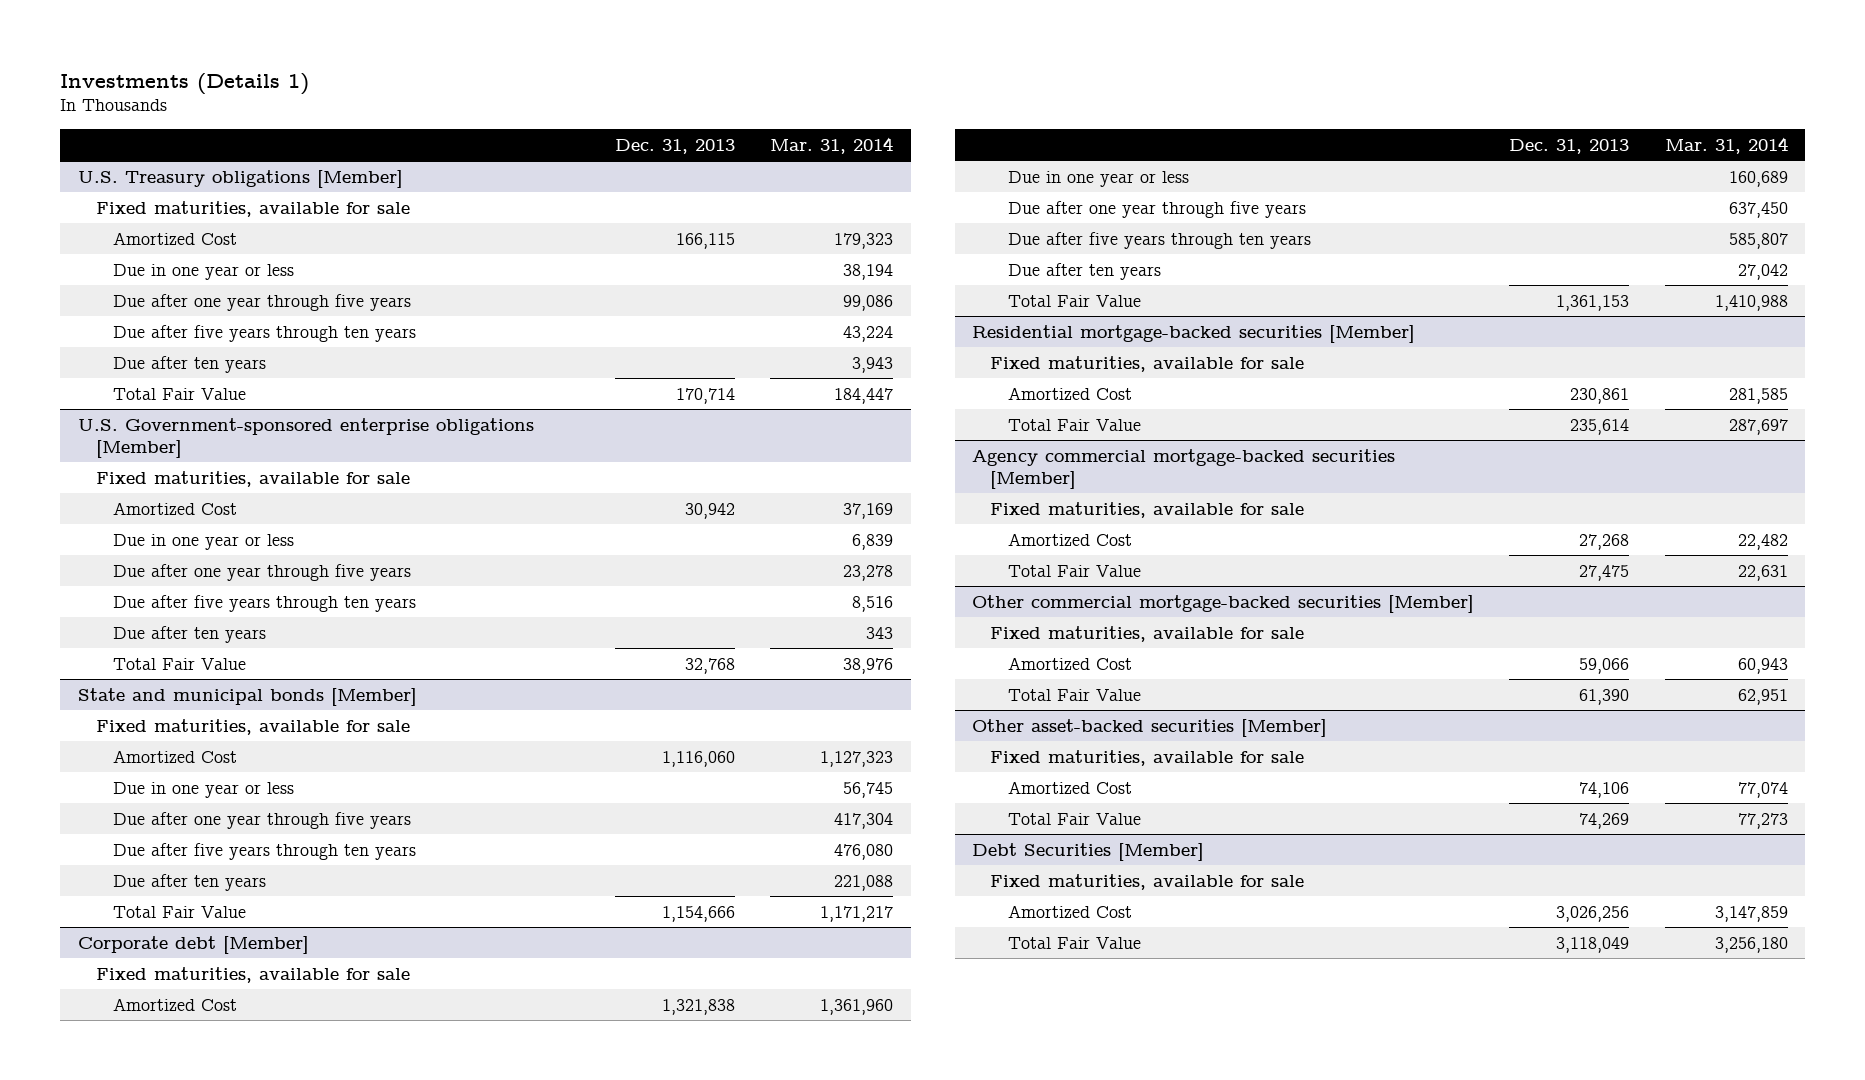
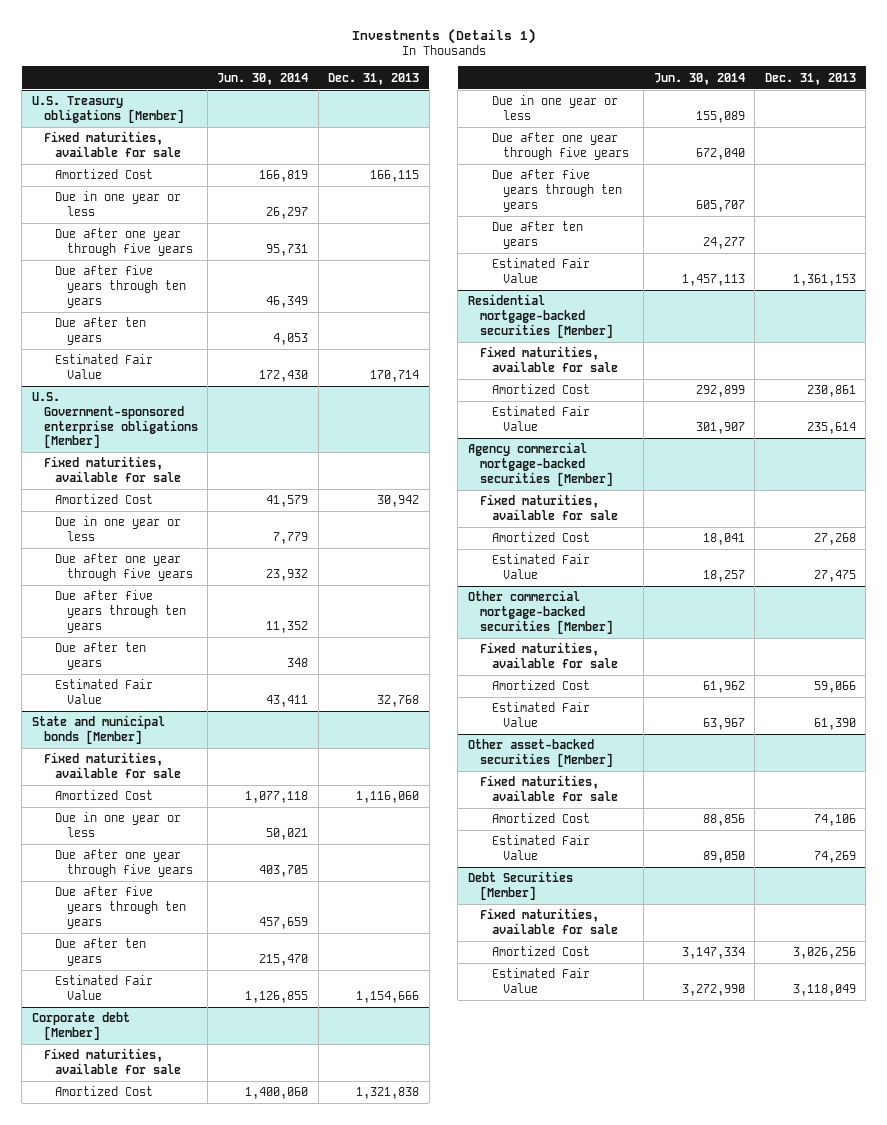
[770,136,894,154] Mar. 31, 2014 -> none
none -> [217,72,309,85] Jun. 30, 2014
[113,387,247,400] Total Fair Value -> [55,354,154,379] Estimated Fair Value
[113,657,247,670] Total Fair Value -> [55,679,154,704] Estimated Fair Value
[113,905,247,918] Total Fair Value -> [55,975,154,1000] Estimated Fair Value
[1008,294,1142,307] Total Fair Value -> [491,258,590,283] Estimated Fair Value
[1008,418,1142,431] Total Fair Value -> [491,406,590,431] Estimated Fair Value
[1008,564,1142,577] Total Fair Value -> [491,554,590,579] Estimated Fair Value
[1008,688,1142,701] Total Fair Value -> [491,702,590,727] Estimated Fair Value
[1008,812,1142,825] Total Fair Value -> [491,835,590,860] Estimated Fair Value
[1008,936,1142,949] Total Fair Value -> [491,968,590,993] Estimated Fair Value

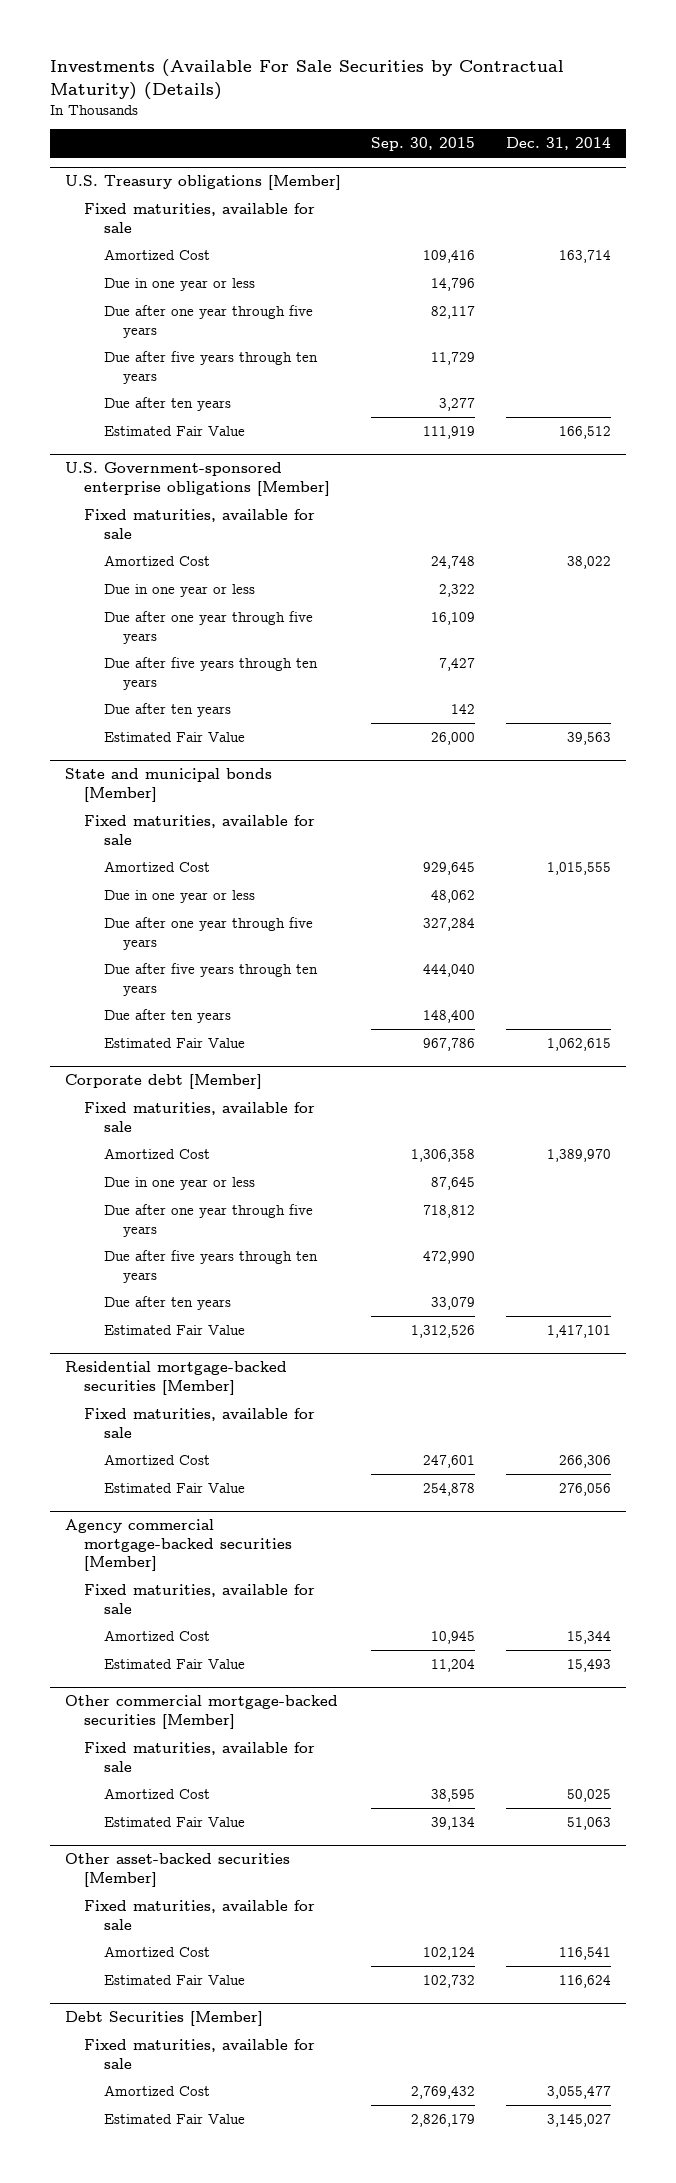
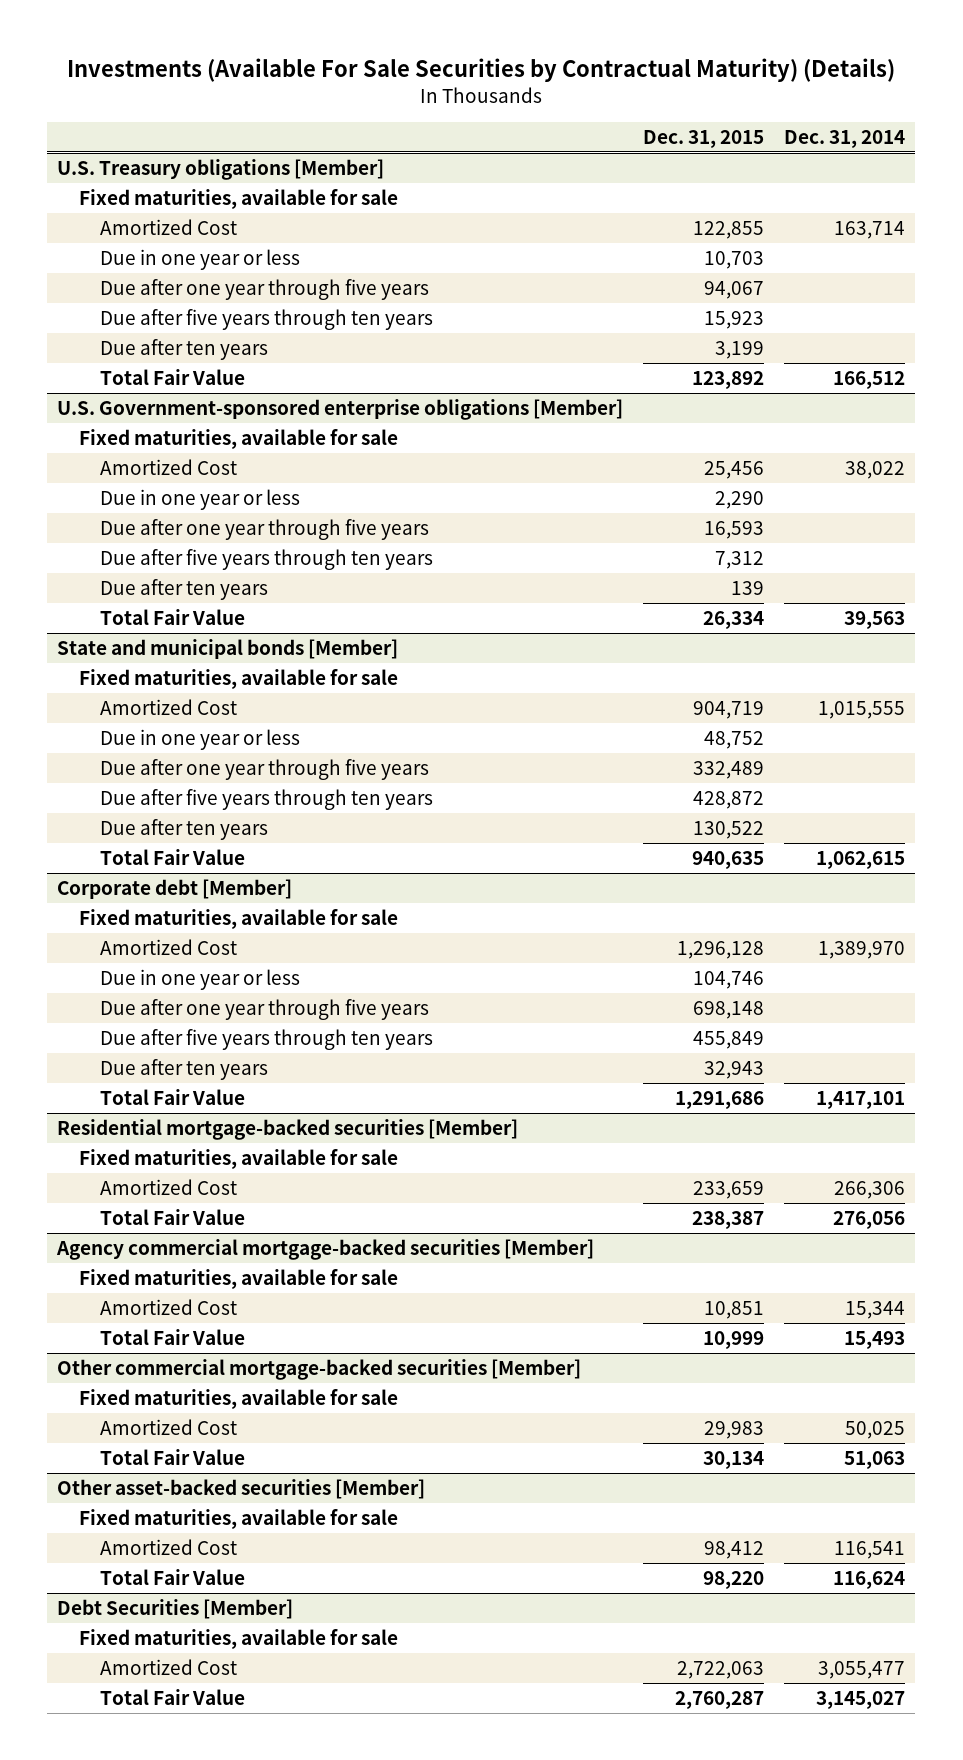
[371,137,476,152] Sep. 30, 2015 -> none
none -> [643,129,765,148] Dec. 31, 2015
[103,426,245,437] Estimated Fair Value -> [100,368,246,385] Total Fair Value
[103,732,245,743] Estimated Fair Value -> [100,608,246,625] Total Fair Value
[103,1038,245,1049] Estimated Fair Value -> [100,848,246,865] Total Fair Value
[103,1325,245,1336] Estimated Fair Value -> [100,1088,246,1105] Total Fair Value
[103,1483,245,1494] Estimated Fair Value -> [100,1208,246,1225] Total Fair Value
[103,1659,245,1670] Estimated Fair Value -> [100,1328,246,1345] Total Fair Value
[103,1817,245,1828] Estimated Fair Value -> [100,1448,246,1465] Total Fair Value
[103,1975,245,1986] Estimated Fair Value -> [100,1568,246,1585] Total Fair Value
[103,2114,245,2125] Estimated Fair Value -> [100,1688,246,1705] Total Fair Value

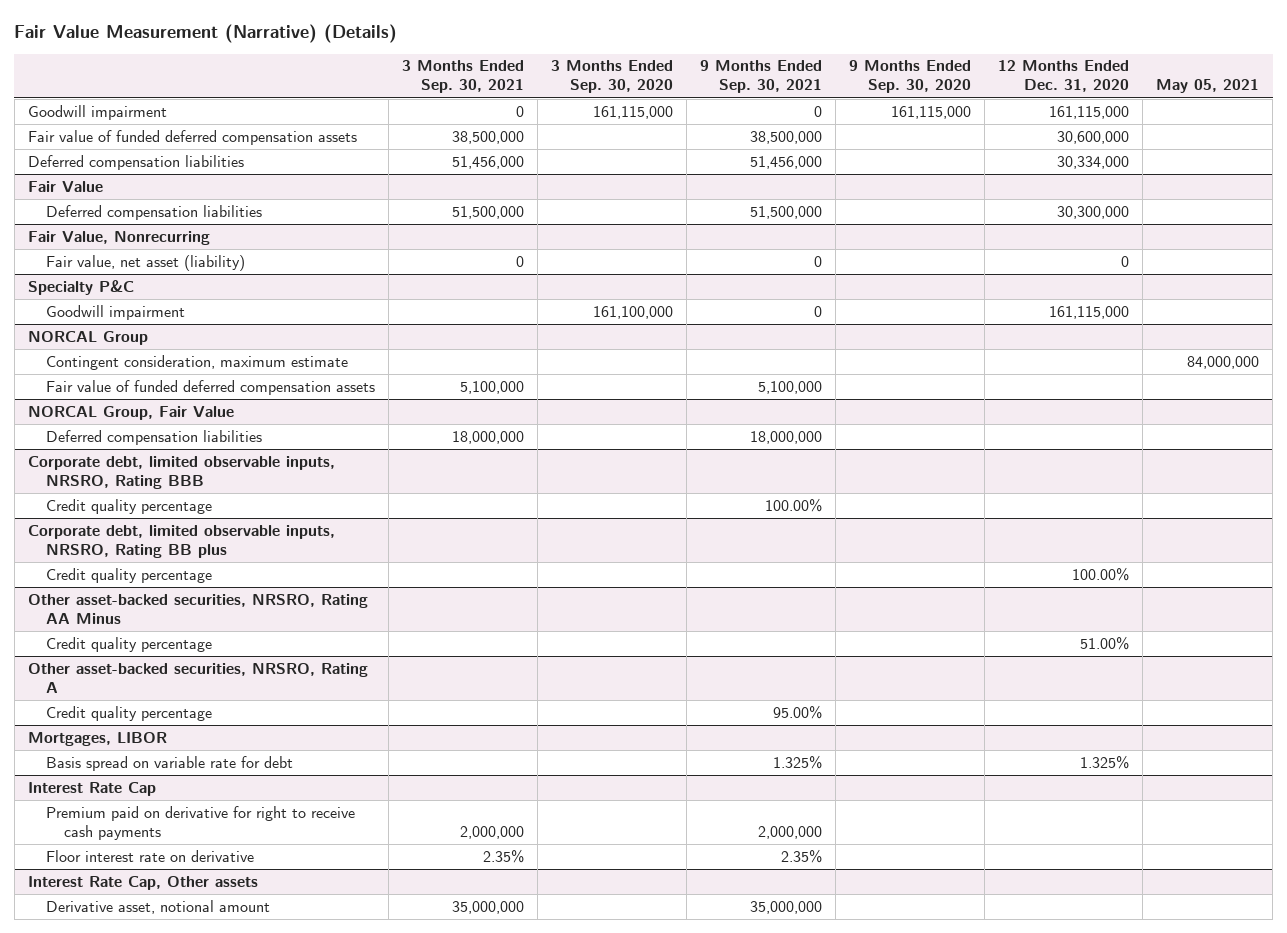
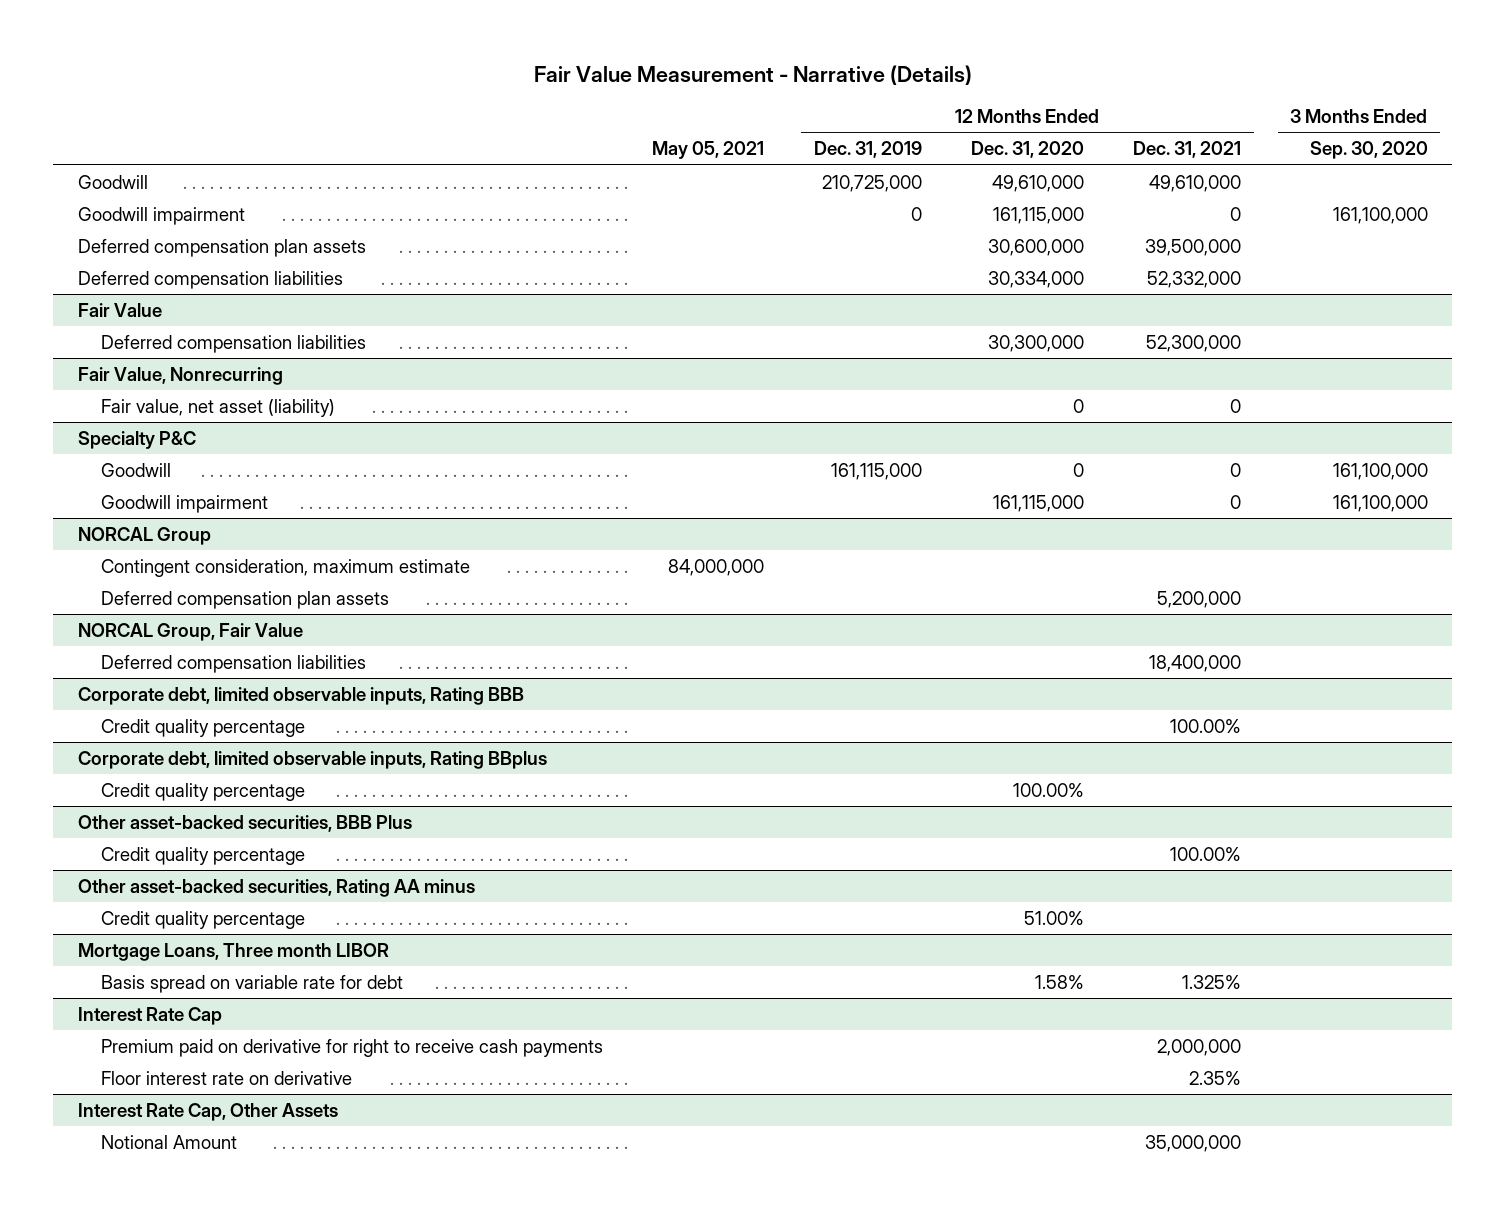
[14,24,398,44] Fair Value Measurement (Narrative) (Details) -> [533,65,972,86] Fair Value Measurement - Narrative (Details)
[402,60,525,94] 3 Months Ended Sep. 30, 2021 -> none
[700,60,823,94] 9 Months Ended Sep. 30, 2021 -> none
[849,60,972,94] 9 Months Ended Sep. 30, 2020 -> none
none -> [813,141,922,159] Dec. 31, 2019
none -> [1133,141,1242,159] Dec. 31, 2021
none -> [77,174,148,189] Goodwill
[593,105,674,119] 161,115,000 -> [1332,206,1428,224] 161,100,000
[27,129,357,145] Fair value of funded deferred compensation assets -> [77,238,366,257] Deferred compensation plan assets
none -> [100,462,171,477] Goodwill
[46,379,376,395] Fair value of funded deferred compensation assets -> [100,590,389,609] Deferred compensation plan assets
[27,455,335,489] Corporate debt, limited observable inputs, NRSRO, Rating BBB -> [77,686,524,705] Corporate debt, limited observable inputs, Rating BBB
[27,524,335,558] Corporate debt, limited observable inputs, NRSRO, Rating BB plus -> [77,750,547,769] Corporate debt, limited observable inputs, Rating BBplus
none -> [77,814,412,832] Other asset-backed securities, BBB Plus
none -> [100,846,305,865] Credit quality percentage
[27,593,368,624] Other asset-backed securities, NRSRO, Rating AA Minus -> [77,878,475,897] Other asset-backed securities, Rating AA minus
[27,662,368,693] Other asset-backed securities, NRSRO, Rating A -> none
[46,705,213,721] Credit quality percentage -> none
[27,731,167,746] Mortgages, LIBOR -> none
[46,755,294,771] Basis spread on variable rate for debt -> none
none -> [77,942,389,961] Mortgage Loans, Three month LIBOR
none -> [100,974,403,993] Basis spread on variable rate for debt
[27,875,258,890] Interest Rate Cap, Other assets -> [77,1102,338,1121] Interest Rate Cap, Other Assets
[46,899,271,914] Derivative asset, notional amount -> [100,1134,237,1149] Notional Amount

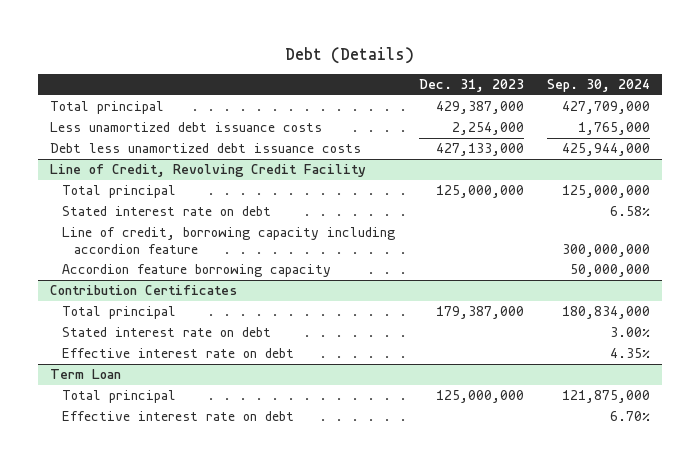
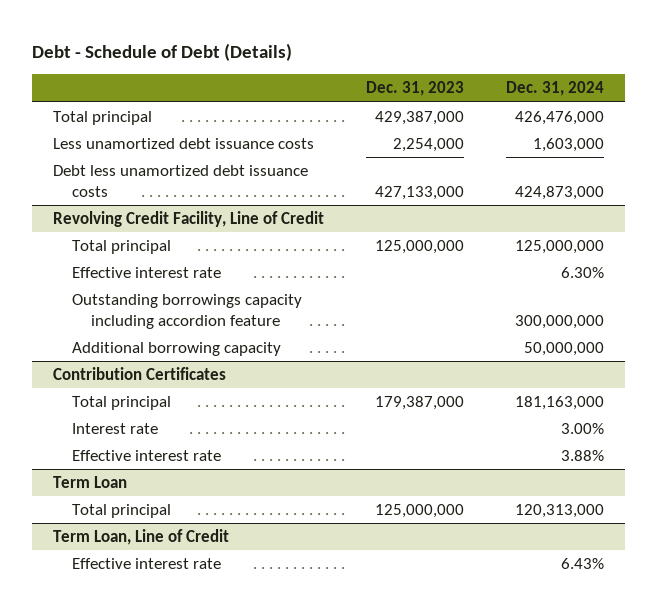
[285,46,415,64] Debt (Details) -> [31,42,292,61] Debt - Schedule of Debt (Details)
[547,79,651,93] Sep. 30, 2024 -> none
none -> [506,81,605,97] Dec. 31, 2024
[49,164,366,178] Line of Credit, Revolving Credit Facility -> [52,211,324,228] Revolving Credit Facility, Line of Credit
[62,206,272,217] Stated interest rate on debt -> none
none -> [72,267,222,279] Effective interest rate
[62,227,396,254] Line of credit, borrowing capacity including accordion feature -> [72,294,303,329] Outstanding borrowings capacity including accordion feature
[62,264,332,278] Accordion feature borrowing capacity -> [72,342,282,357] Additional borrowing capacity
[62,327,272,338] Stated interest rate on debt -> [72,423,159,435] Interest rate
[62,348,295,359] Effective interest rate on debt -> [72,450,222,462] Effective interest rate
[62,411,295,422] Effective interest rate on debt -> none
none -> [52,529,229,546] Term Loan, Line of Credit
none -> [72,558,222,570] Effective interest rate

